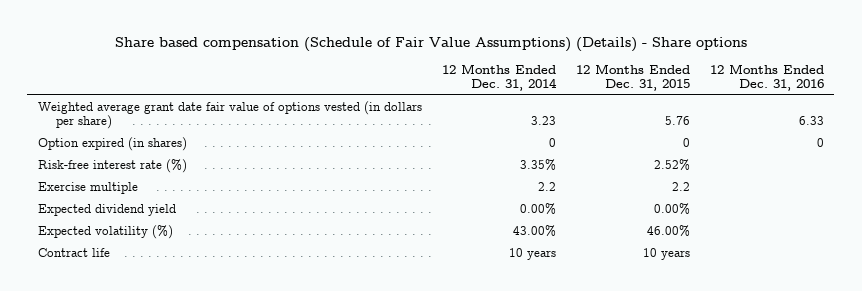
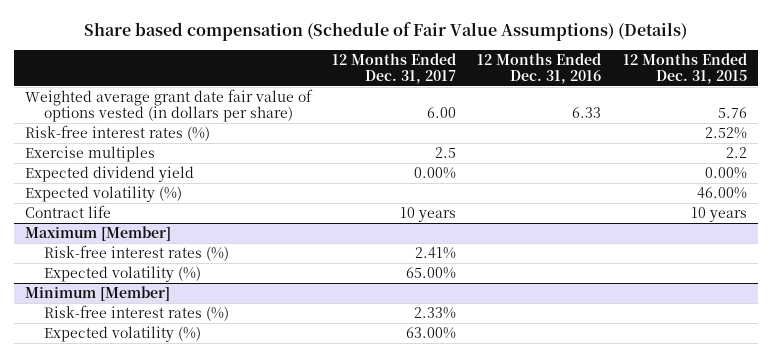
[114,36,747,52] Share based compensation (Schedule of Fair Value Assumptions) (Details) - Share options -> [83,21,687,41] Share based compensation (Schedule of Fair Value Assumptions) (Details)
[441,64,557,92] 12 Months Ended Dec. 31, 2014 -> none
none -> [332,52,457,84] 12 Months Ended Dec. 31, 2017
[37,137,187,152] Option expired (in shares) -> none
[37,159,187,174] Risk-free interest rate (%) -> [24,125,210,142] Risk-free interest rates (%)
[37,182,138,195] Exercise multiple -> [24,146,155,163] Exercise multiples
none -> [24,226,171,242] Maximum [Member]
none -> [43,245,229,262] Risk-free interest rates (%)
none -> [43,266,201,283] Expected volatility (%)
none -> [24,286,170,302] Minimum [Member]
none -> [43,305,229,322] Risk-free interest rates (%)
none -> [43,326,201,343] Expected volatility (%)

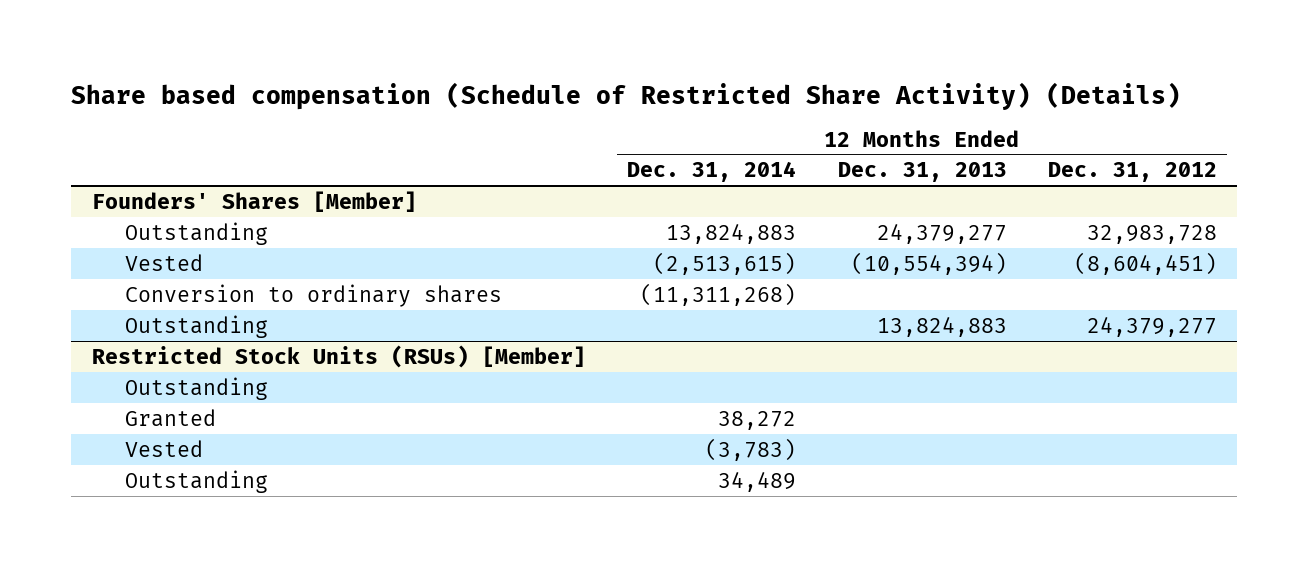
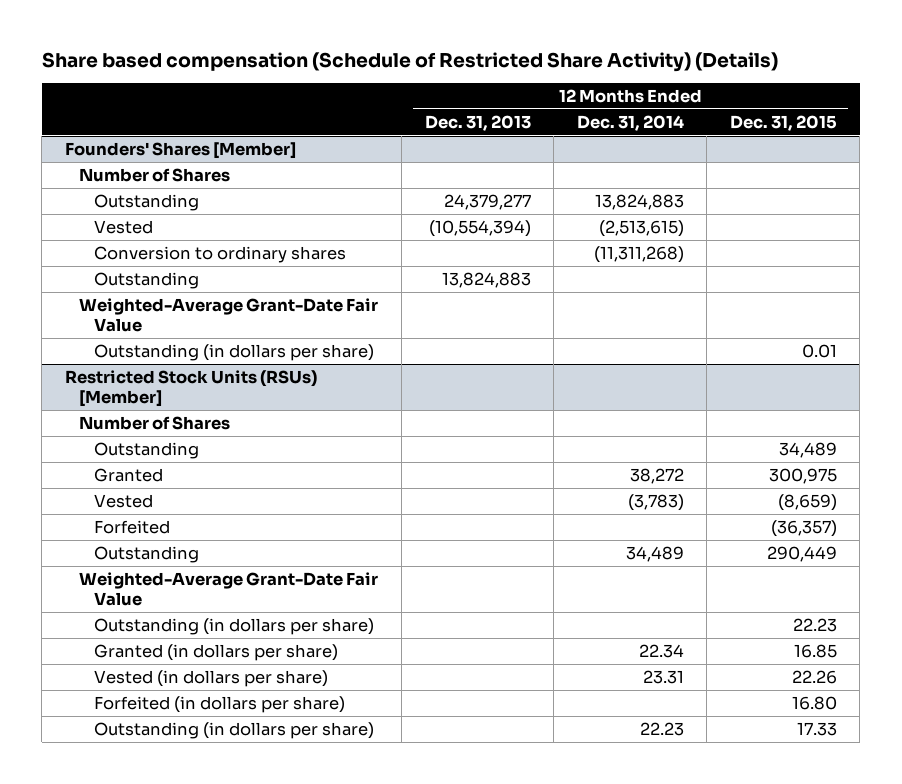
[1047,162,1217,183] Dec. 31, 2012 -> none
none -> [729,114,837,131] Dec. 31, 2015
none -> [79,167,231,182] Number of Shares
none -> [79,297,379,332] Weighted-Average Grant-Date Fair Value
none -> [93,343,374,361] Outstanding (in dollars per share)
none -> [79,415,231,430] Number of Shares
none -> [93,519,170,534] Forfeited
none -> [79,571,379,606] Weighted-Average Grant-Date Fair Value
none -> [93,617,374,635] Outstanding (in dollars per share)
none -> [93,643,338,661] Granted (in dollars per share)
none -> [93,669,328,687] Vested (in dollars per share)
none -> [93,695,345,713] Forfeited (in dollars per share)
none -> [93,721,374,739] Outstanding (in dollars per share)

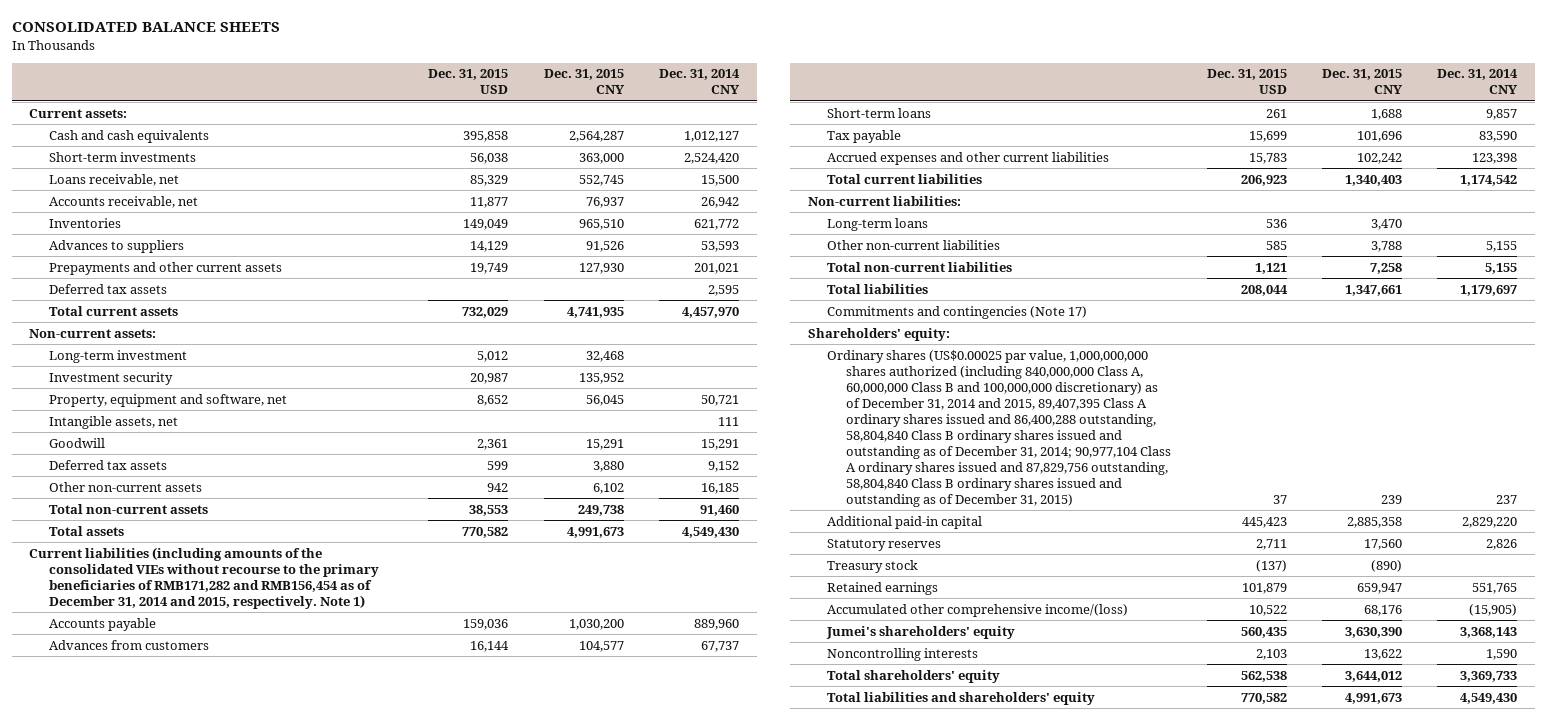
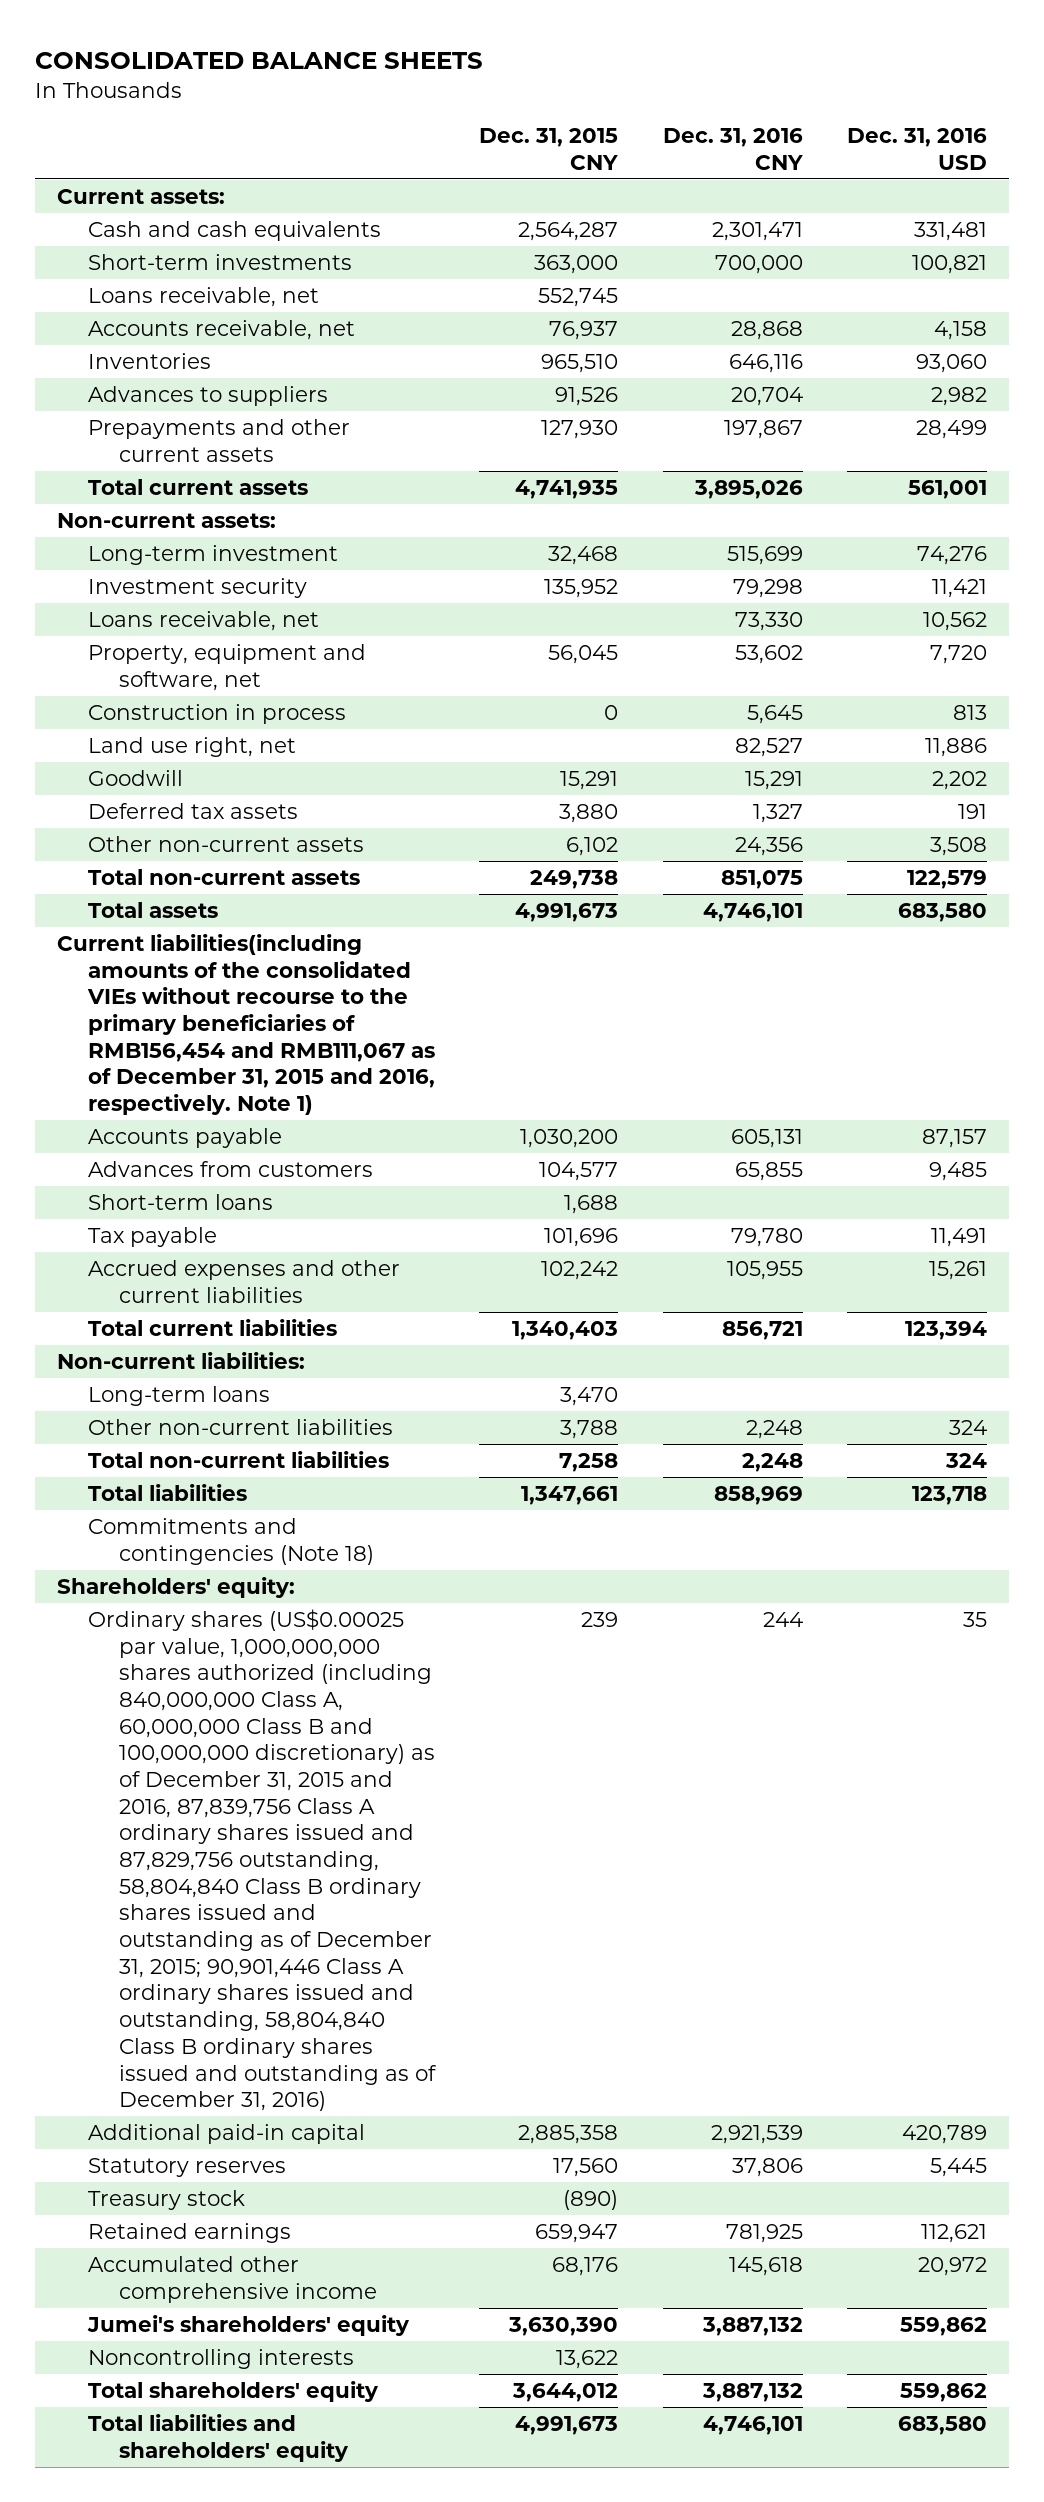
[428,69,509,95] Dec. 31, 2015 USD -> none
[659,69,741,95] Dec. 31, 2014 CNY -> none
none -> [662,127,803,170] Dec. 31, 2016 CNY
none -> [846,127,987,170] Dec. 31, 2016 USD
[48,283,167,294] Deferred tax assets -> none
none -> [88,610,320,631] Loans receivable, net
[48,415,178,429] Intangible assets, net -> none
none -> [88,703,347,724] Construction in process
none -> [88,736,297,757] Land use right, net
[29,546,379,609] Current liabilities (including amounts of the consolidated VIEs without recourse to the primary beneficiaries of RMB171,282 and RMB156,454 as of December 31, 2014 and 2015, respectively. Note 1) -> [57,933,436,1116] Current liabilities(including amounts of the consolidated VIEs without recourse to the primary beneficiaries of RMB156,454 and RMB111,067 as of December 31, 2015 and 2016, respectively. Note 1)
[826,305,1087,319] Commitments and contingencies (Note 17) -> [88,1517,375,1565] Commitments and contingencies (Note 18)
[826,349,1172,507] Ordinary shares (US$0.00025 par value, 1,000,000,000 shares authorized (including 840,000,000 Class A, 60,000,000 Class B and 100,000,000 discretionary) as of December 31, 2014 and 2015, 89,407,395 Class A ordinary shares issued and 86,400,288 outstanding, 58,804,840 Class B ordinary shares issued and outstanding as of December 31, 2014; 90,977,104 Class A ordinary shares issued and 87,829,756 outstanding, 58,804,840 Class B ordinary shares issued and outstanding as of December 31, 2015) -> [88,1608,438,2112] Ordinary shares (US$0.00025 par value, 1,000,000,000 shares authorized (including 840,000,000 Class A, 60,000,000 Class B and 100,000,000 discretionary) as of December 31, 2015 and 2016, 87,839,756 Class A ordinary shares issued and 87,829,756 outstanding, 58,804,840 Class B ordinary shares issued and outstanding as of December 31, 2015; 90,901,446 Class A ordinary shares issued and outstanding, 58,804,840 Class B ordinary shares issued and outstanding as of December 31, 2016)
[826,603,1128,617] Accumulated other comprehensive income/(loss) -> [88,2255,378,2303] Accumulated other comprehensive income

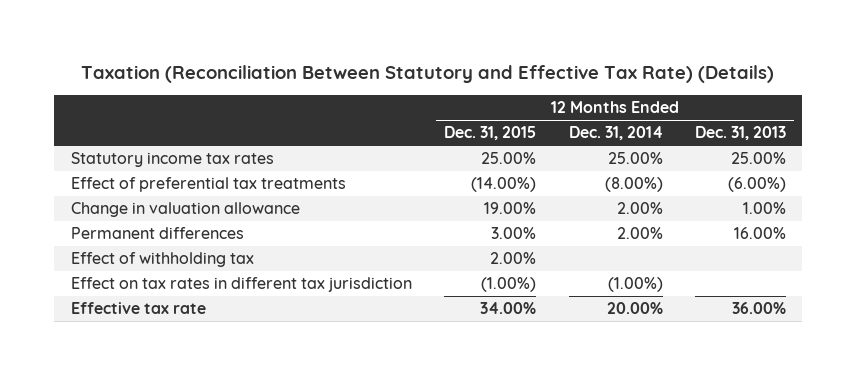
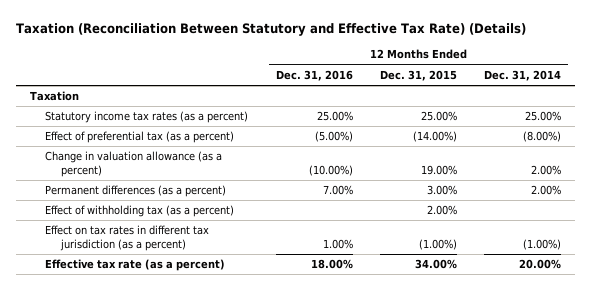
[694,126,786,141] Dec. 31, 2013 -> none
none -> [275,69,353,81] Dec. 31, 2016
none -> [29,91,79,102] Taxation
[70,152,274,168] Statutory income tax rates -> [45,111,249,124] Statutory income tax rates (as a percent)
[70,177,346,193] Effect of preferential tax treatments -> [45,131,235,144] Effect of preferential tax (as a percent)
[70,202,300,218] Change in valuation allowance -> [45,151,223,177] Change in valuation allowance (as a percent)
[70,227,244,240] Permanent differences -> [45,185,227,198] Permanent differences (as a percent)
[70,252,254,268] Effect of withholding tax -> [45,205,235,218] Effect of withholding tax (as a percent)
[70,277,412,293] Effect on tax rates in different tax jurisdiction -> [45,225,210,251] Effect on tax rates in different tax jurisdiction (as a percent)
[70,302,206,315] Effective tax rate -> [45,259,226,272] Effective tax rate (as a percent)

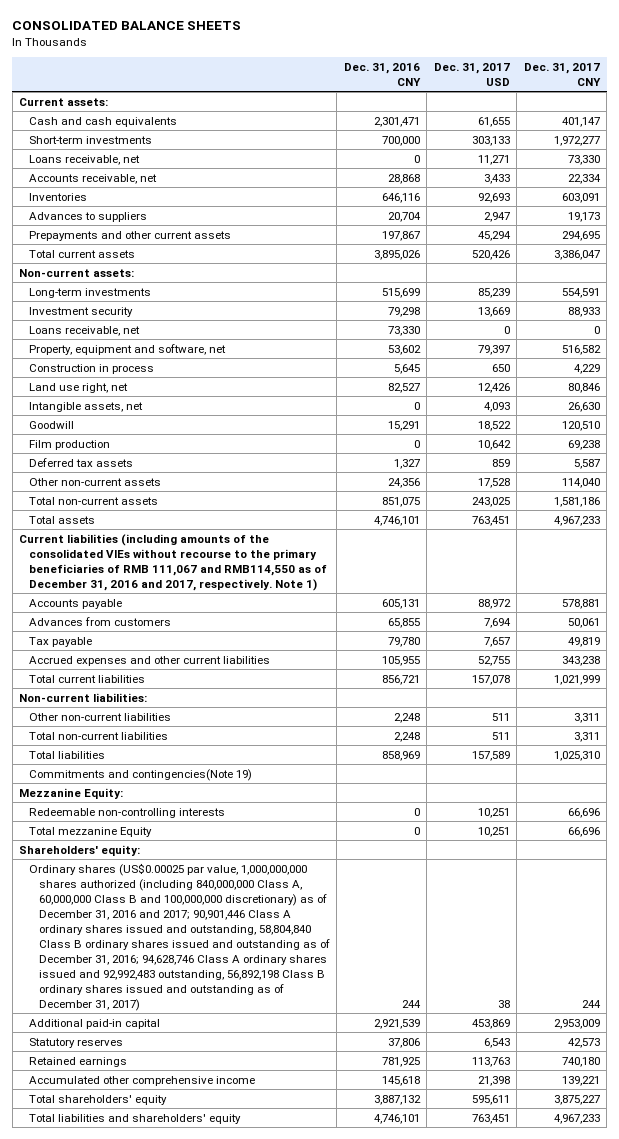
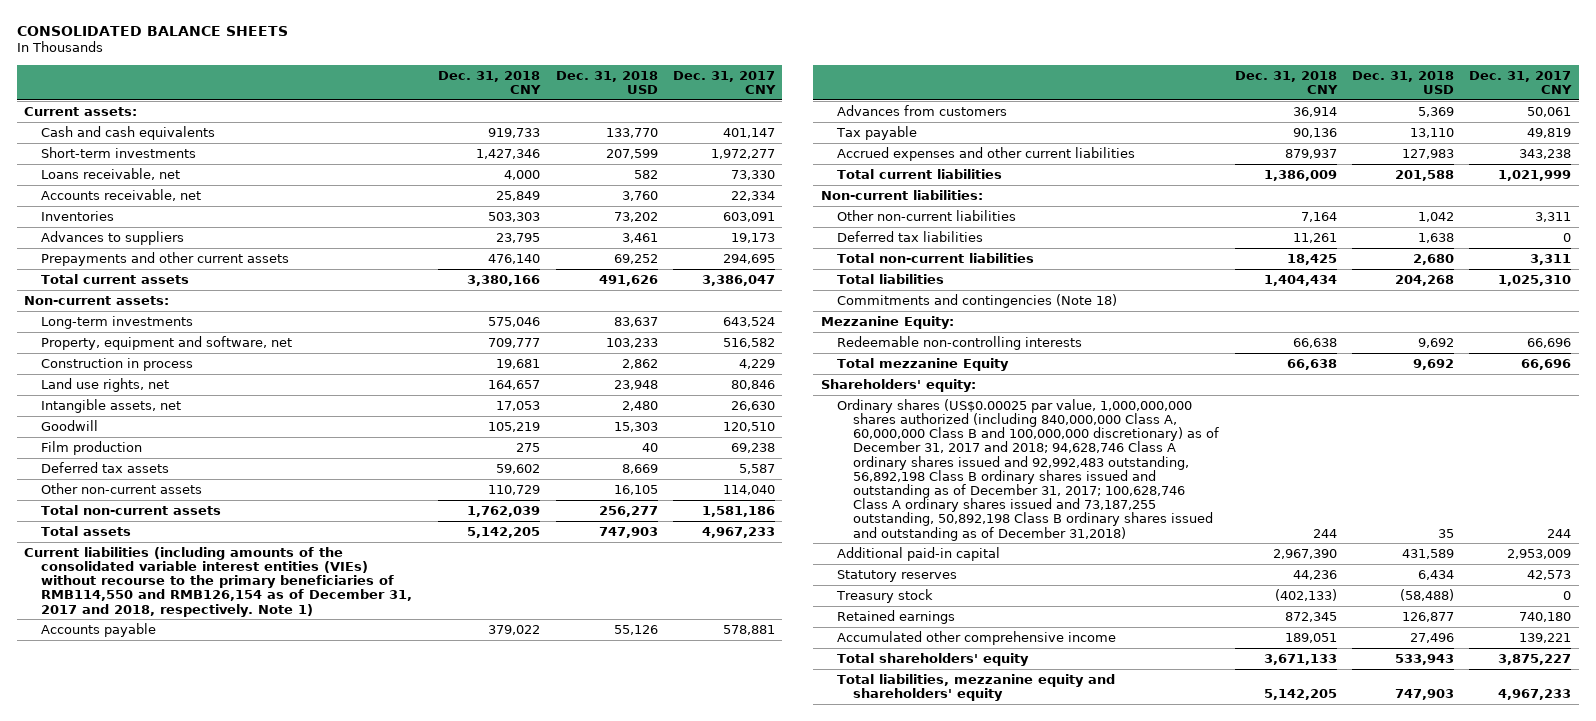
[343,62,421,86] Dec. 31, 2016 CNY -> none
[433,62,510,86] Dec. 31, 2017 USD -> none
none -> [438,70,542,94] Dec. 31, 2018 CNY
none -> [555,70,658,94] Dec. 31, 2018 USD
[28,306,133,317] Investment security -> none
[28,325,140,336] Loans receivable, net -> none
[561,287,600,298] 554,591 -> [722,316,775,327] 643,524
[28,382,128,393] Land use right, net -> [40,377,169,392] Land use rights, net
[19,533,327,591] Current liabilities (including amounts of the consolidated VIEs without recourse to the primary beneficiaries of RMB 111,067 and RMB114,550 as of December 31, 2016 and 2017, respectively. Note 1) -> [24,546,412,617] Current liabilities (including amounts of the consolidated variable interest entities (VIEs) without recourse to the primary beneficiaries of RMB114,550 and RMB126,154 as of December 31, 2017 and 2018, respectively. Note 1)
none -> [837,230,984,242] Deferred tax liabilities
[28,768,252,781] Commitments and contingencies(Note 19) -> [837,293,1118,308] Commitments and contingencies (Note 18)
[28,862,330,1011] Ordinary shares (US$0.00025 par value, 1,000,000,000 shares authorized (including 840,000,000 Class A, 60,000,000 Class B and 100,000,000 discretionary) as of December 31, 2016 and 2017; 90,901,446 Class A ordinary shares issued and outstanding, 58,804,840 Class B ordinary shares issued and outstanding as of December 31, 2016; 94,628,746 Class A ordinary shares issued and 92,992,483 outstanding, 56,892,198 Class B ordinary shares issued and outstanding as of December 31, 2017) -> [837,398,1220,541] Ordinary shares (US$0.00025 par value, 1,000,000,000 shares authorized (including 840,000,000 Class A, 60,000,000 Class B and 100,000,000 discretionary) as of December 31, 2017 and 2018; 94,628,746 Class A ordinary shares issued and 92,992,483 outstanding, 56,892,198 Class B ordinary shares issued and outstanding as of December 31, 2017; 100,628,746 Class A ordinary shares issued and 73,187,255 outstanding, 50,892,198 Class B ordinary shares issued and outstanding as of December 31,2018)
none -> [836,588,934,603] Treasury stock
[28,1113,241,1124] Total liabilities and shareholders' equity -> [837,673,1116,701] Total liabilities, mezzanine equity and shareholders' equity

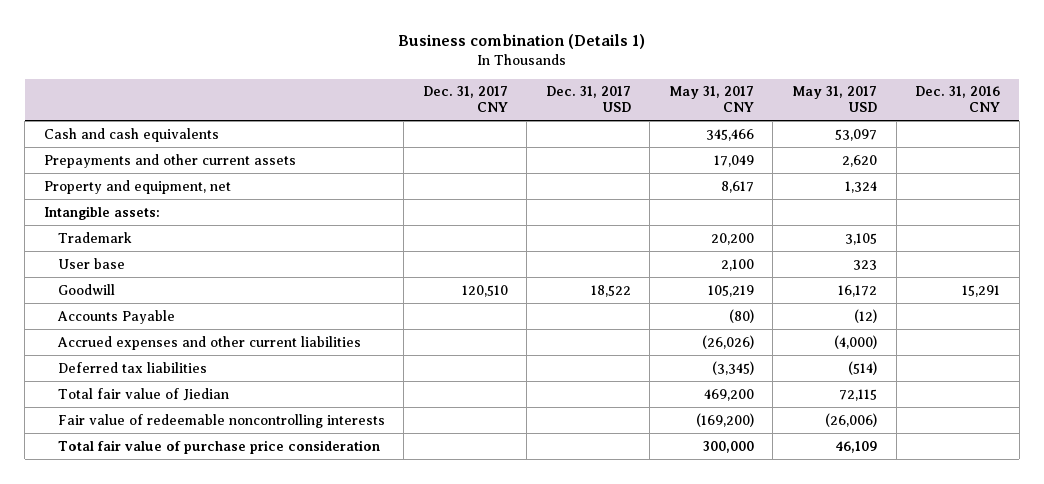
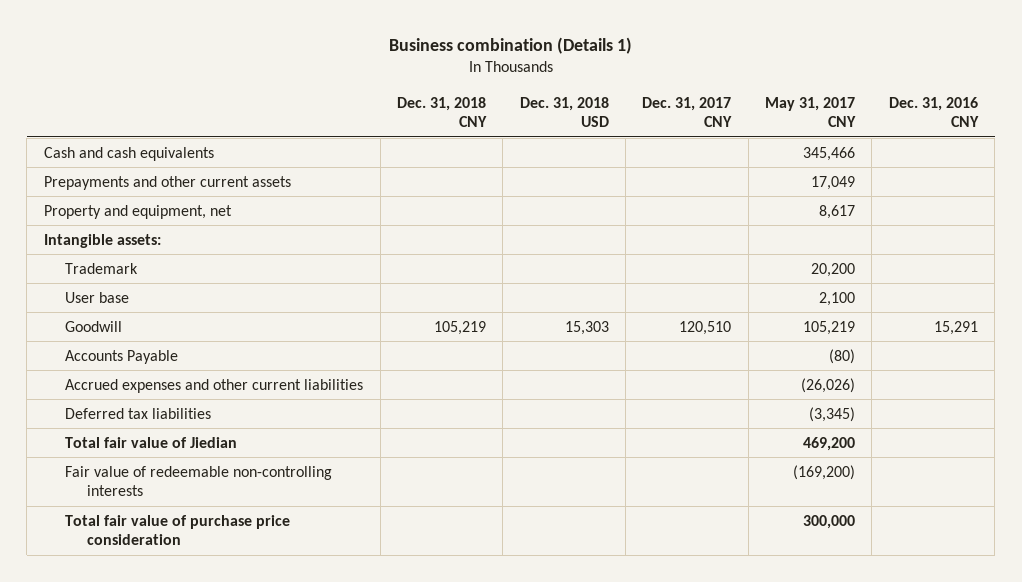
[545,86,631,113] Dec. 31, 2017 USD -> none
[791,86,877,113] May 31, 2017 USD -> none
none -> [396,96,487,128] Dec. 31, 2018 CNY
none -> [519,96,609,128] Dec. 31, 2018 USD
[57,413,385,428] Fair value of redeemable noncontrolling interests -> [65,465,333,497] Fair value of redeemable non-controlling interests

